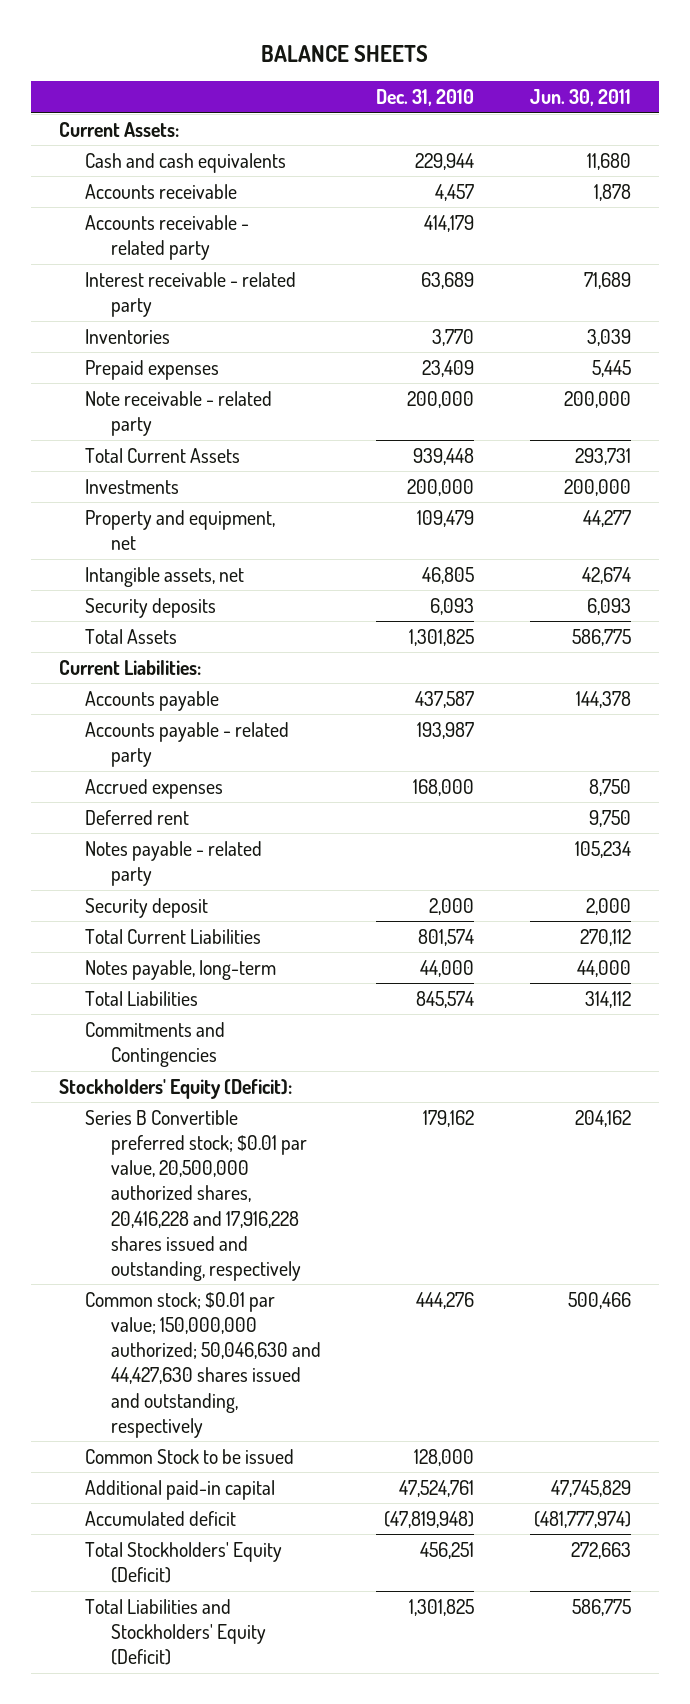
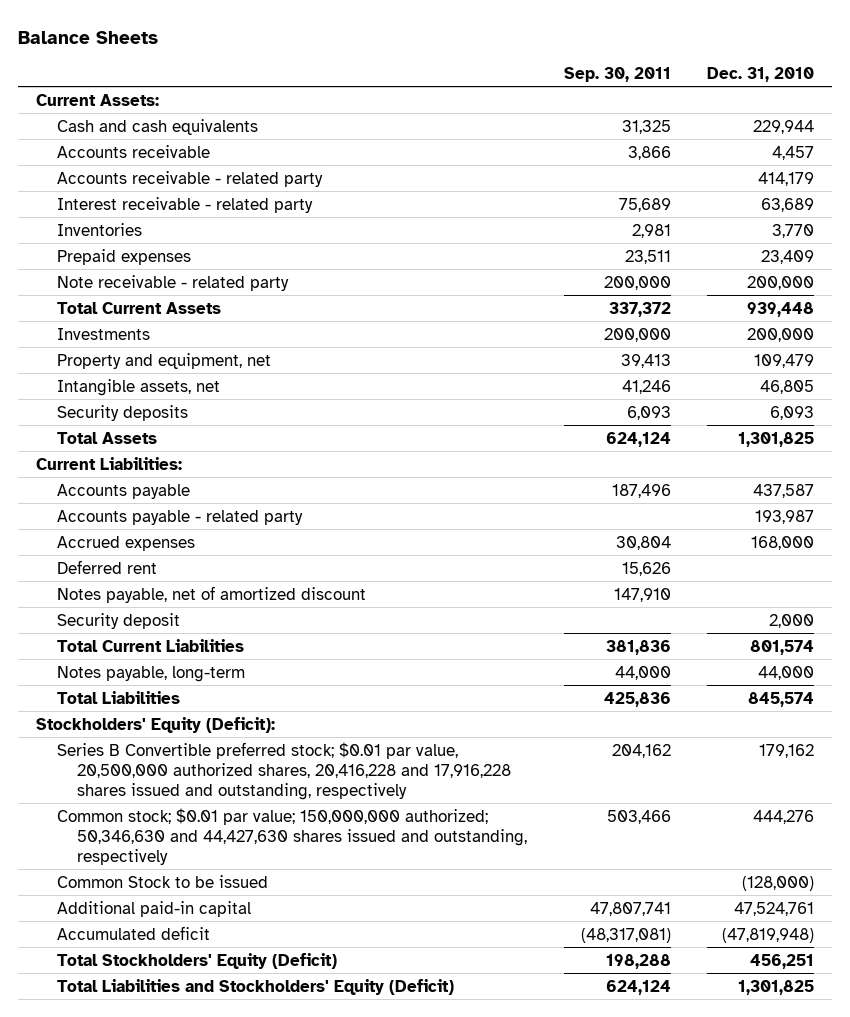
[260,44,428,62] BALANCE SHEETS -> [17,30,158,44] Balance Sheets
[530,89,632,107] Jun. 30, 2011 -> none
none -> [563,66,671,82] Sep. 30, 2011
[84,840,262,887] Notes payable - related party -> none
none -> [56,585,366,603] Notes payable, net of amortized discount
[84,1021,225,1068] Commitments and Contingencies -> none
[84,1291,321,1438] Common stock; $0.01 par value; 150,000,000 authorized; 50,046,630 and 44,427,630 shares issued and outstanding, respectively -> [56,807,528,865] Common stock; $0.01 par value; 150,000,000 authorized; 50,346,630 and 44,427,630 shares issued and outstanding, respectively
[414,1448,475,1466] 128,000 -> [742,875,815,891] (128,000)

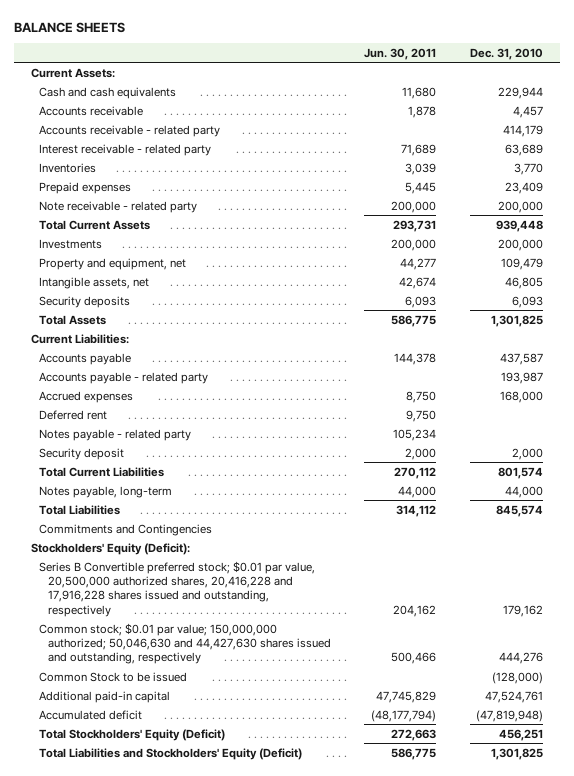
[17,30,158,44] Balance Sheets -> [14,22,126,34] BALANCE SHEETS
[563,66,671,82] Sep. 30, 2011 -> none
none -> [364,47,437,60] Jun. 30, 2011
[56,585,366,603] Notes payable, net of amortized discount -> none
none -> [39,428,192,441] Notes payable - related party
none -> [39,523,213,536] Commitments and Contingencies
[56,807,528,865] Common stock; $0.01 par value; 150,000,000 authorized; 50,346,630 and 44,427,630 shares issued and outstanding, respectively -> [39,622,331,665] Common stock; $0.01 par value; 150,000,000 authorized; 50,046,630 and 44,427,630 shares issued and outstanding, respectively

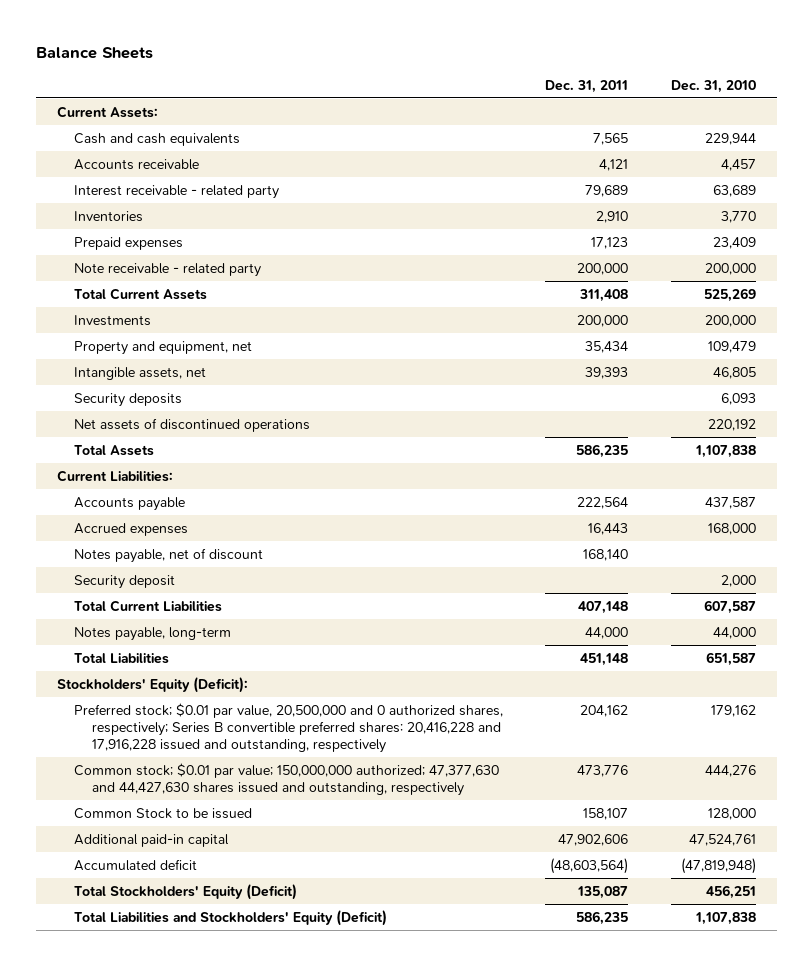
[14,22,126,34] BALANCE SHEETS -> [35,46,153,59] Balance Sheets
[364,47,437,60] Jun. 30, 2011 -> none
none -> [545,79,629,93] Dec. 31, 2011
[39,124,221,137] Accounts receivable - related party -> none
[495,219,543,232] 939,448 -> [703,287,756,302] 525,269
none -> [74,417,311,432] Net assets of discontinued operations
[490,314,543,327] 1,301,825 -> [694,444,756,458] 1,107,838
[39,371,209,384] Accounts payable - related party -> none
[39,409,108,420] Deferred rent -> none
[39,428,192,441] Notes payable - related party -> none
none -> [74,547,264,563] Notes payable, net of discount
[497,466,543,479] 801,574 -> [703,599,756,614] 607,587
[39,523,213,536] Commitments and Contingencies -> none
[495,504,543,517] 845,574 -> [705,651,756,666] 651,587
[39,560,316,617] Series B Convertible preferred stock; $0.01 par value, 20,500,000 authorized shares, 20,416,228 and 17,916,228 shares issued and outstanding, respectively -> [74,702,504,754] Preferred stock; $0.01 par value, 20,500,000 and 0 authorized shares, respectively; Series B convertible preferred shares: 20,416,228 and 17,916,228 issued and outstanding, respectively
[39,622,331,665] Common stock; $0.01 par value; 150,000,000 authorized; 50,046,630 and 44,427,630 shares issued and outstanding, respectively -> [74,762,500,797] Common stock; $0.01 par value; 150,000,000 authorized; 47,377,630 and 44,427,630 shares issued and outstanding, respectively
[491,671,543,684] (128,000) -> [707,807,756,820] 128,000
[490,747,543,760] 1,301,825 -> [694,911,756,925] 1,107,838

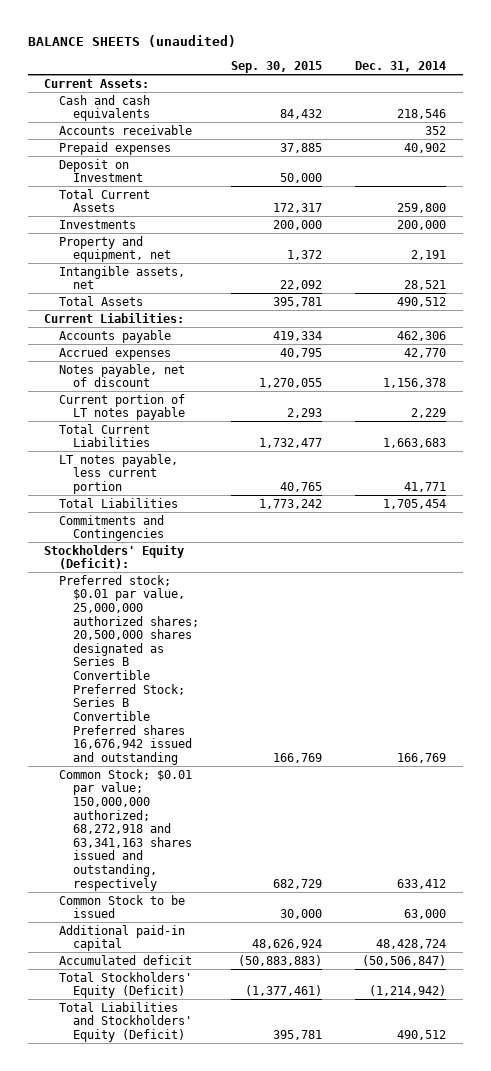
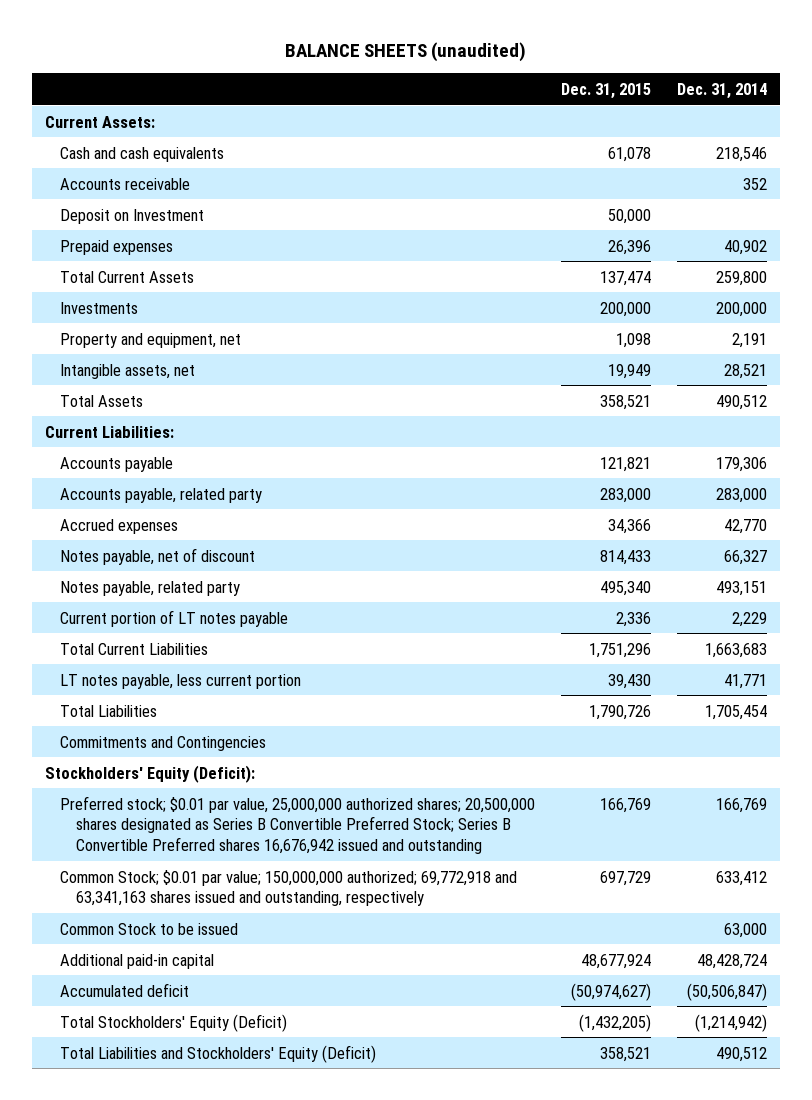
[231,60,323,73] Sep. 30, 2015 -> none
none -> [561,82,652,99] Dec. 31, 2015
[58,141,171,155] Prepaid expenses -> [60,239,174,255] Prepaid expenses
[397,330,447,341] 462,306 -> [716,456,768,472] 179,306
none -> [60,487,263,503] Accounts payable, related party
[383,378,447,389] 1,156,378 -> [724,549,768,565] 66,327
none -> [60,580,241,596] Notes payable, related party
[58,768,192,891] Common Stock; $0.01 par value; 150,000,000 authorized; 68,272,918 and 63,341,163 shares issued and outstanding, respectively -> [60,869,518,907] Common Stock; $0.01 par value; 150,000,000 authorized; 69,772,918 and 63,341,163 shares issued and outstanding, respectively

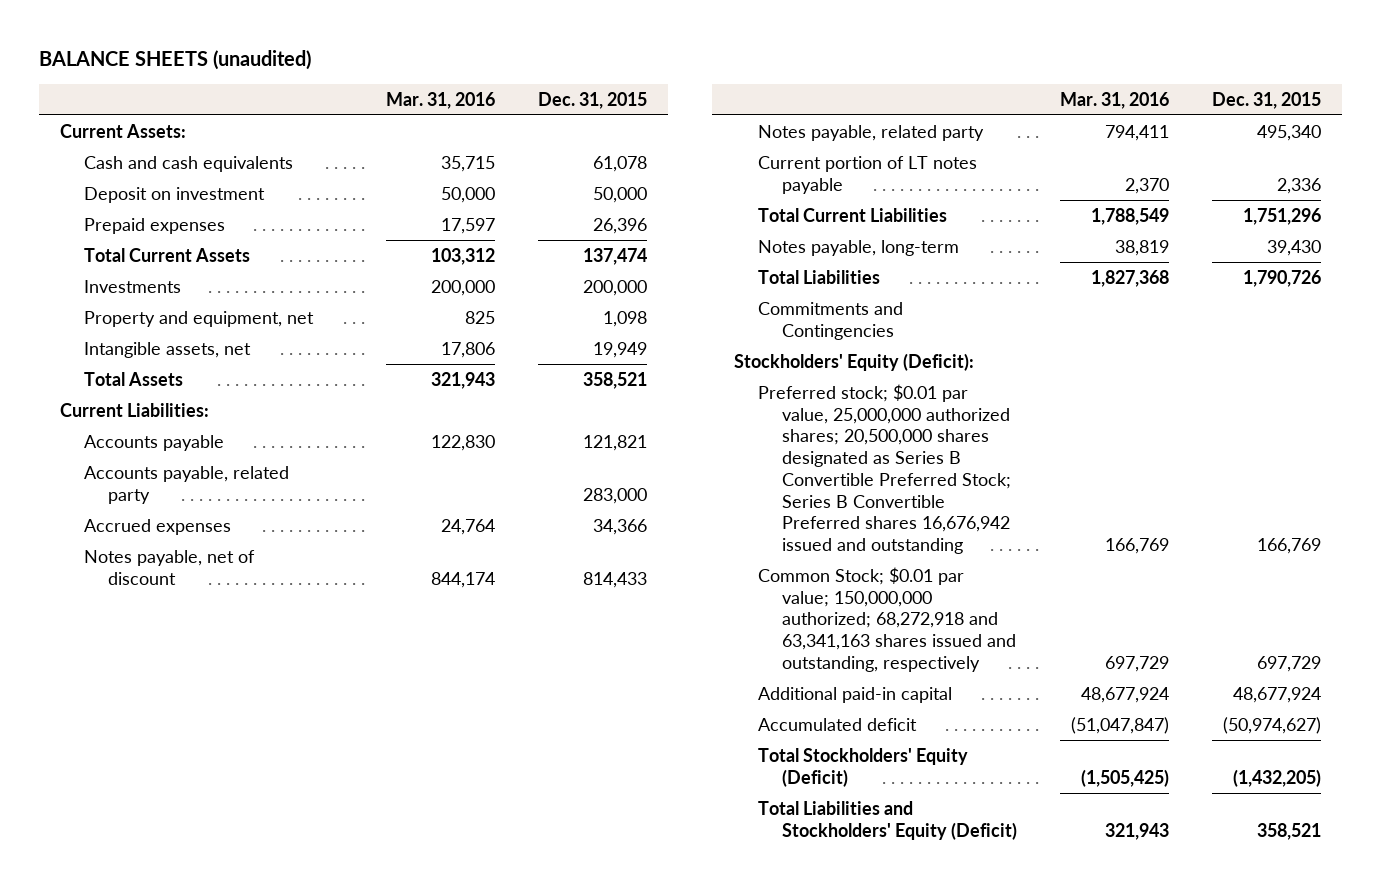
[677,82,768,99] Dec. 31, 2014 -> none
none -> [386,91,496,109] Mar. 31, 2016
[60,177,191,190] Accounts receivable -> none
[60,208,205,224] Deposit on Investment -> [84,187,266,204] Deposit on investment
[60,673,302,689] LT notes payable, less current portion -> [758,240,960,257] Notes payable, long-term
[60,922,239,935] Common Stock to be issued -> none
[60,869,518,907] Common Stock; $0.01 par value; 150,000,000 authorized; 69,772,918 and 63,341,163 shares issued and outstanding, respectively -> [758,567,1017,672] Common Stock; $0.01 par value; 150,000,000 authorized; 68,272,918 and 63,341,163 shares issued and outstanding, respectively

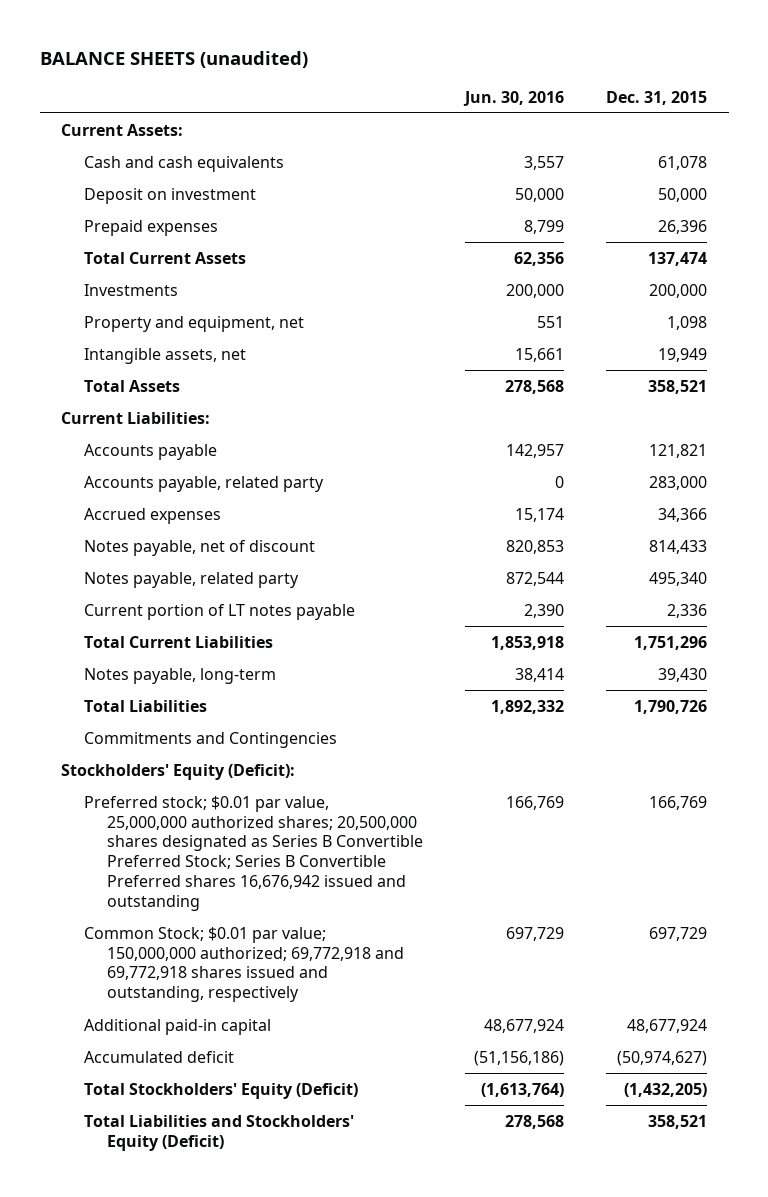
[386,91,496,109] Mar. 31, 2016 -> none
none -> [463,90,565,106] Jun. 30, 2016
[758,567,1017,672] Common Stock; $0.01 par value; 150,000,000 authorized; 68,272,918 and 63,341,163 shares issued and outstanding, respectively -> [83,926,404,1003] Common Stock; $0.01 par value; 150,000,000 authorized; 69,772,918 and 69,772,918 shares issued and outstanding, respectively

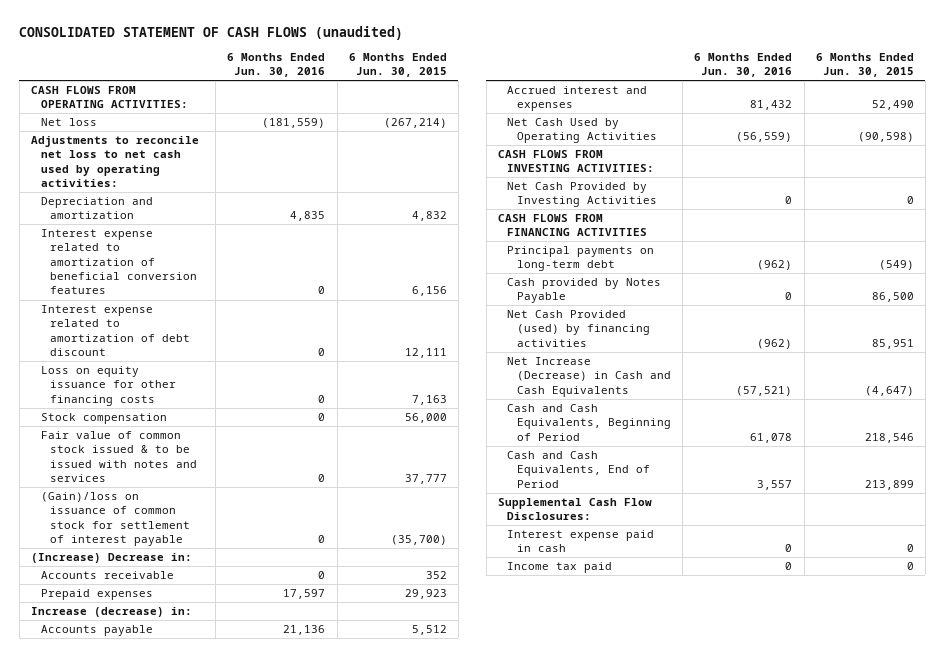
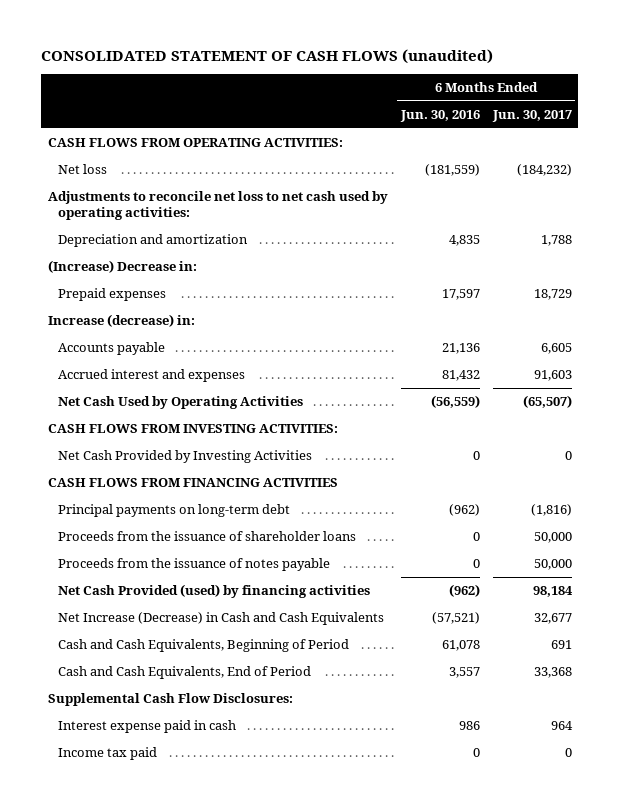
[348,52,447,78] 6 Months Ended Jun. 30, 2015 -> none
none -> [491,109,572,122] Jun. 30, 2017
[40,229,198,295] Interest expense related to amortization of beneficial conversion features -> none
[40,305,191,357] Interest expense related to amortization of debt discount -> none
[40,366,177,406] Loss on equity issuance for other financing costs -> none
[40,413,167,425] Stock compensation -> none
[40,431,198,483] Fair value of common stock issued & to be issued with notes and services -> none
[40,492,191,547] (Gain)/loss on issuance of common stock for settlement of interest payable -> none
[40,571,174,580] Accounts receivable -> none
[507,278,662,304] Cash provided by Notes Payable -> none
none -> [58,530,357,541] Proceeds from the issuance of shareholder loans
none -> [58,557,331,571] Proceeds from the issuance of notes payable
[785,544,793,553] 0 -> [458,720,480,730] 986

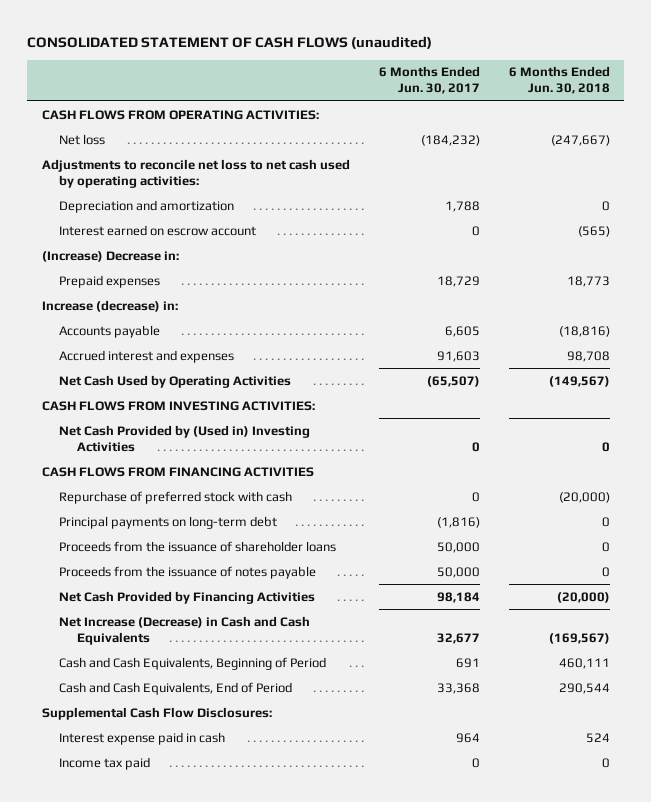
[399,109,480,122] Jun. 30, 2016 -> none
none -> [508,66,610,95] 6 Months Ended Jun. 30, 2018
none -> [59,224,257,236] Interest earned on escrow account
[58,449,313,463] Net Cash Provided by Investing Activities -> [59,424,311,452] Net Cash Provided by (Used in) Investing Activities
none -> [59,490,293,504] Repurchase of preferred stock with cash
[58,583,371,598] Net Cash Provided (used) by financing activities -> [59,590,316,604] Net Cash Provided by Financing Activities

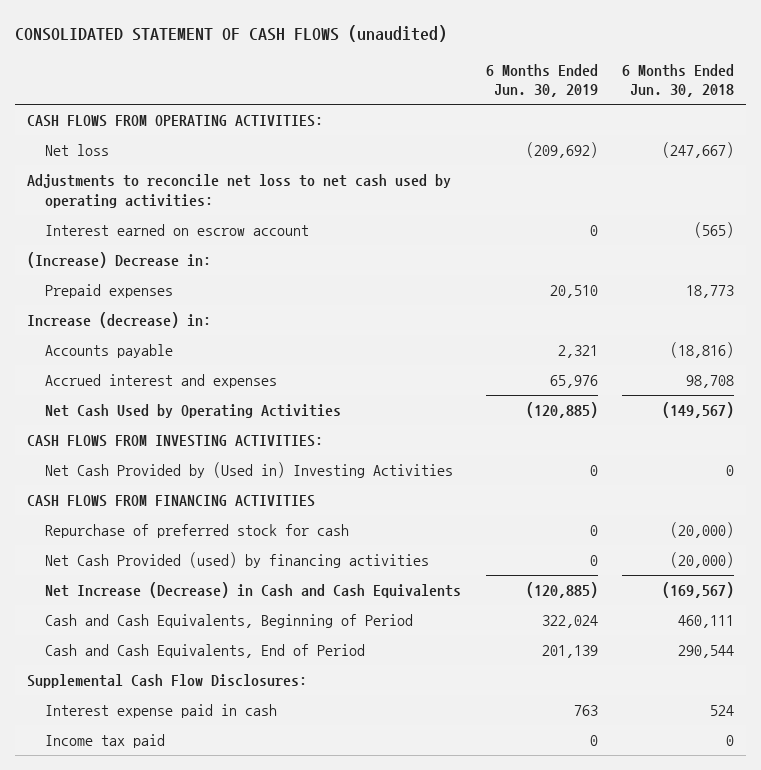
[378,66,480,95] 6 Months Ended Jun. 30, 2017 -> none
none -> [485,63,598,98] 6 Months Ended Jun. 30, 2019
[59,199,235,213] Depreciation and amortization -> none
[59,515,278,529] Principal payments on long-term debt -> none
[59,540,337,552] Proceeds from the issuance of shareholder loans -> none
[59,565,317,579] Proceeds from the issuance of notes payable -> none
[59,490,293,504] Repurchase of preferred stock with cash -> [45,524,350,539] Repurchase of preferred stock for cash
[59,590,316,604] Net Cash Provided by Financing Activities -> [45,552,430,569] Net Cash Provided (used) by financing activities

